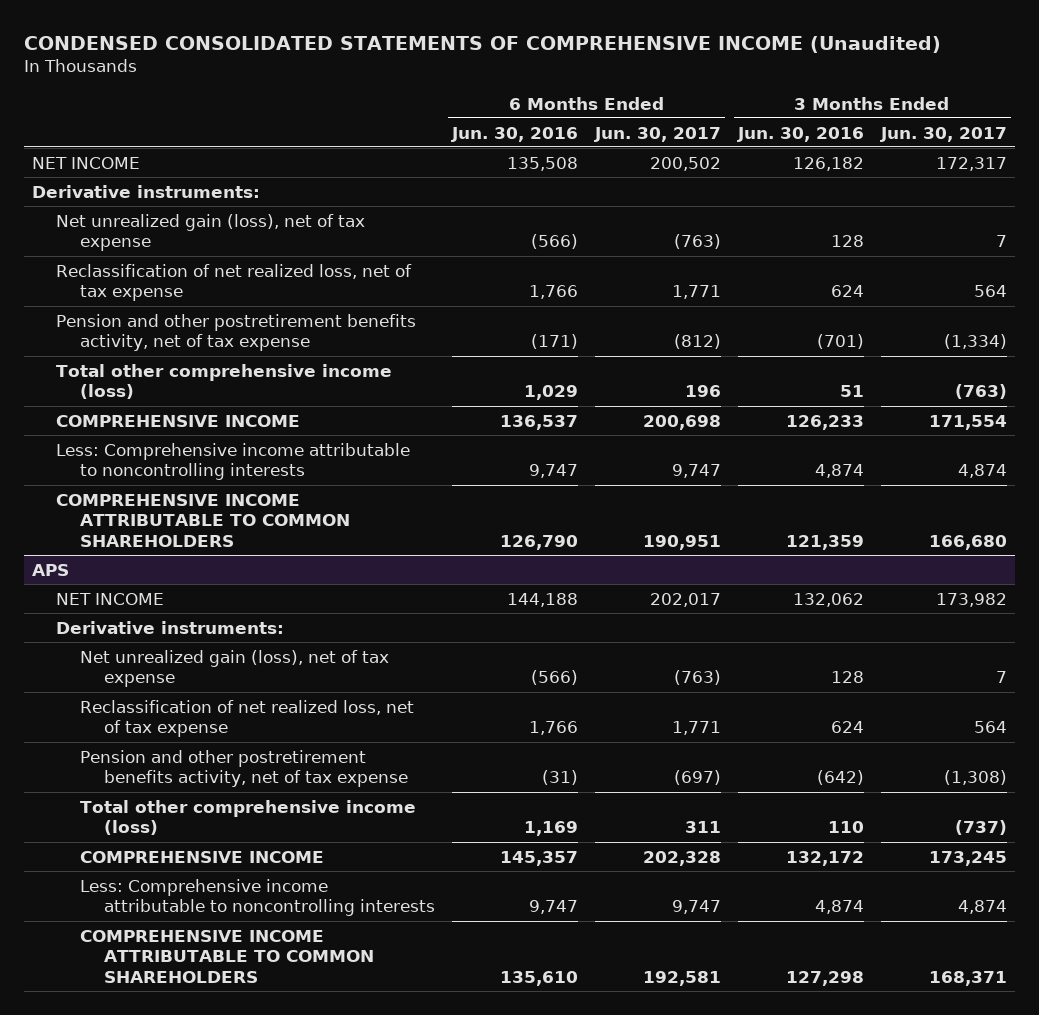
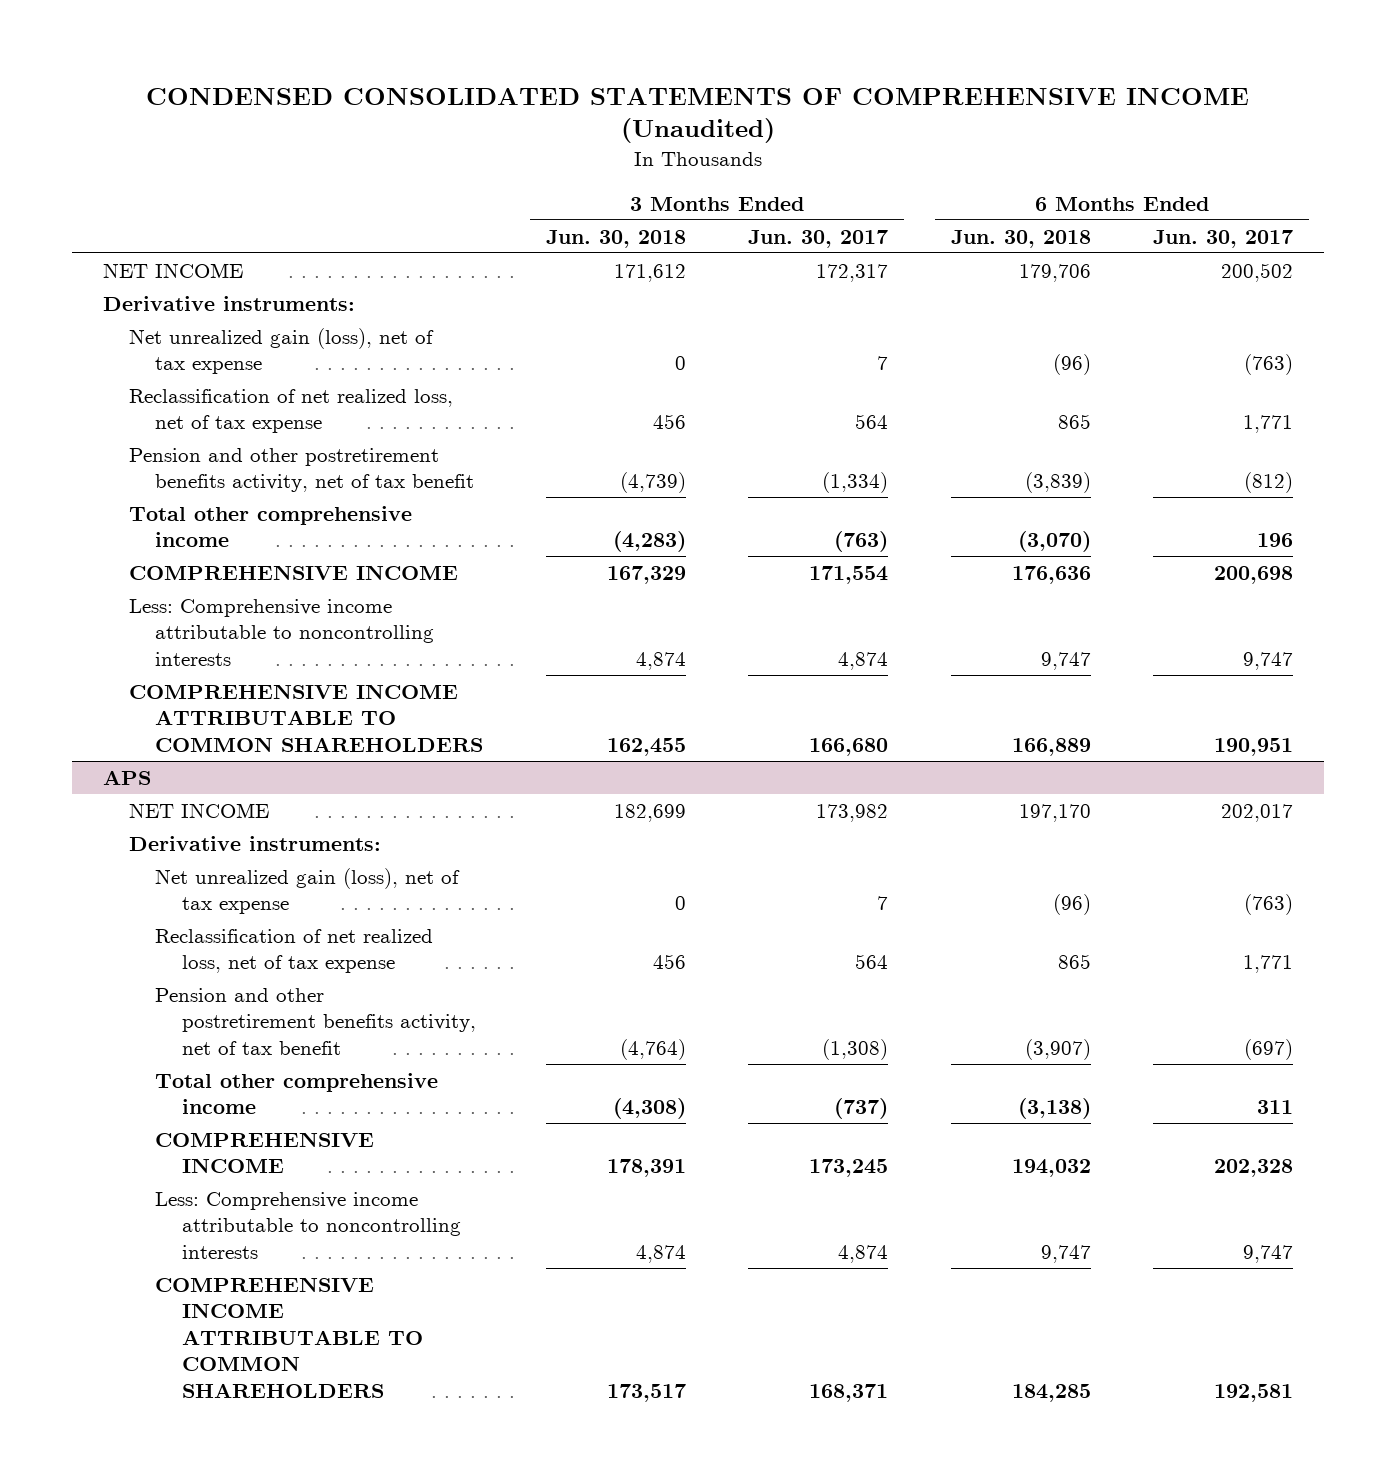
[451,126,579,142] Jun. 30, 2016 -> none
[736,126,864,142] Jun. 30, 2016 -> none
none -> [545,229,686,248] Jun. 30, 2018
none -> [950,229,1091,248] Jun. 30, 2018
[56,313,417,352] Pension and other postretirement benefits activity, net of tax expense -> [129,447,475,493] Pension and other postretirement benefits activity, net of tax benefit
[56,363,393,400] Total other comprehensive income (loss) -> [129,505,413,548] Total other comprehensive income
[80,749,409,788] Pension and other postretirement benefits activity, net of tax expense -> [155,987,476,1055] Pension and other postretirement benefits activity, net of tax benefit
[80,799,417,836] Total other comprehensive income (loss) -> [155,1072,439,1115] Total other comprehensive income

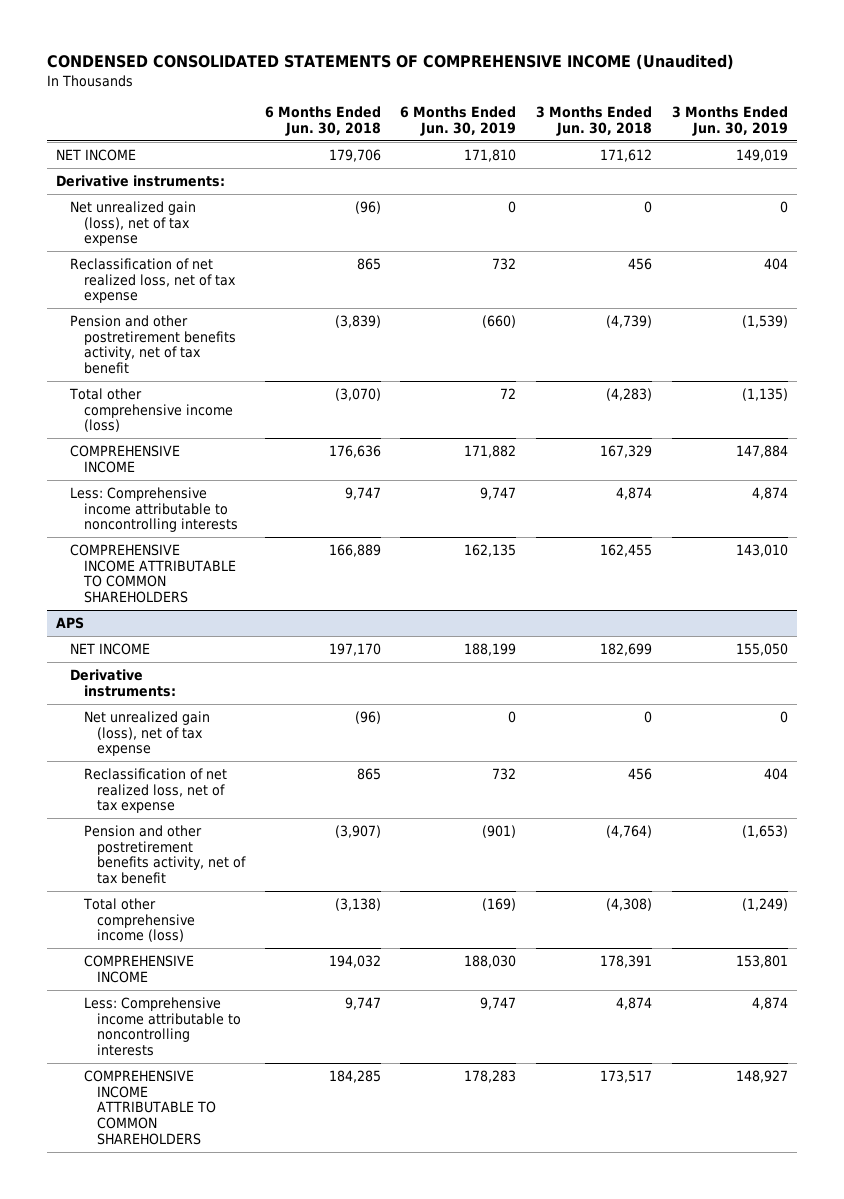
[748,229,889,248] Jun. 30, 2017 -> none
[1153,229,1294,248] Jun. 30, 2017 -> none
none -> [400,105,517,136] 6 Months Ended Jun. 30, 2019
none -> [671,105,788,136] 3 Months Ended Jun. 30, 2019
[129,505,413,548] Total other comprehensive income -> [68,387,233,433] Total other comprehensive income (loss)
[155,1072,439,1115] Total other comprehensive income -> [82,897,196,943] Total other comprehensive income (loss)

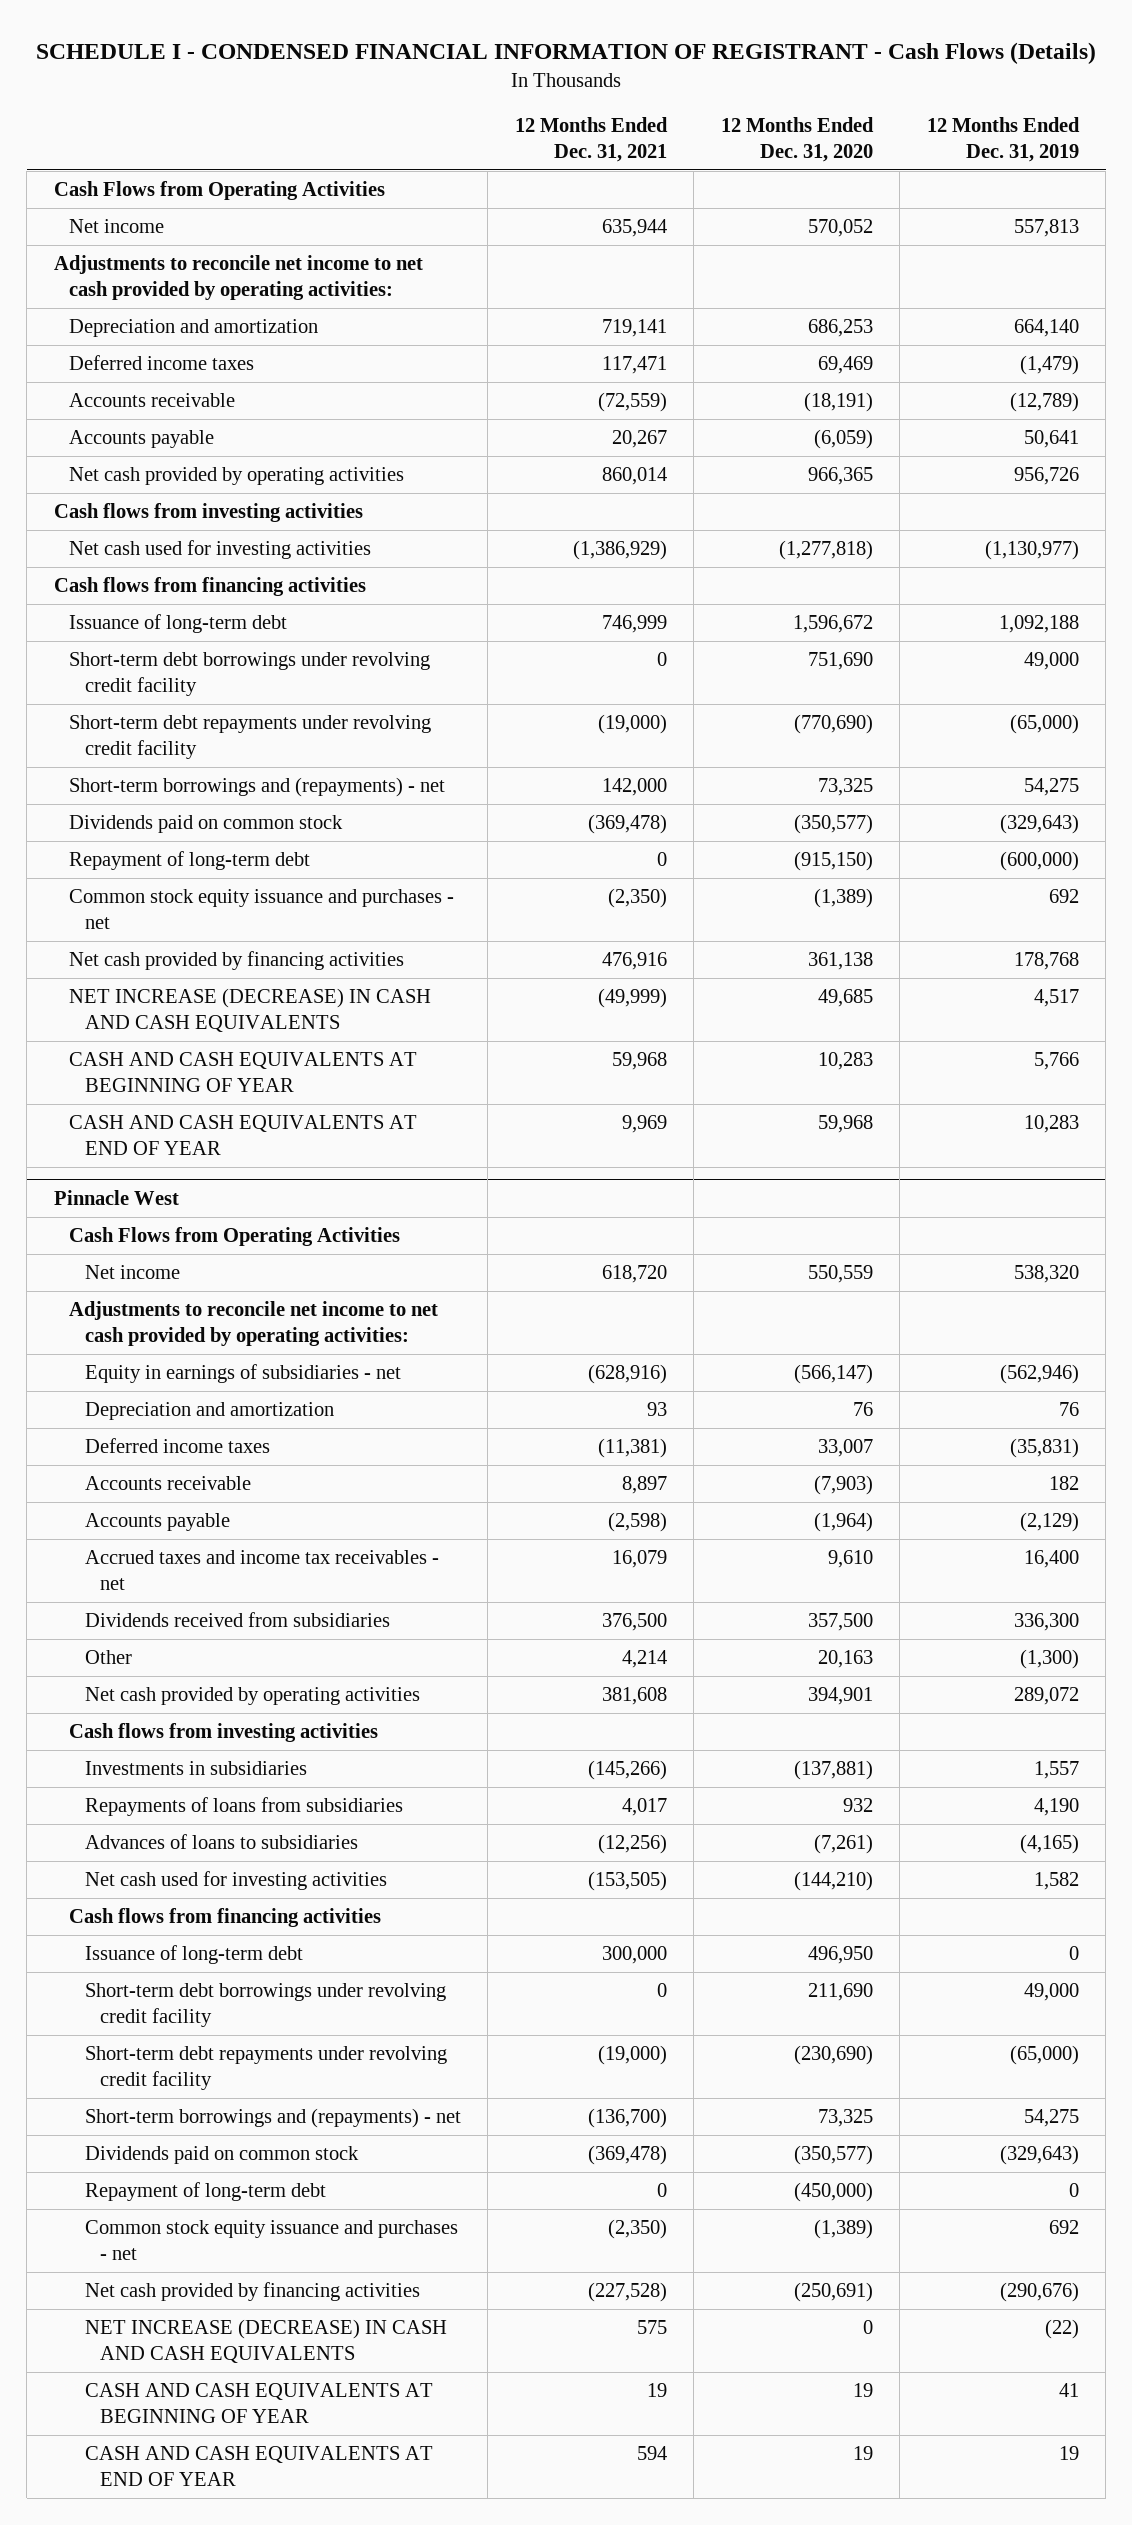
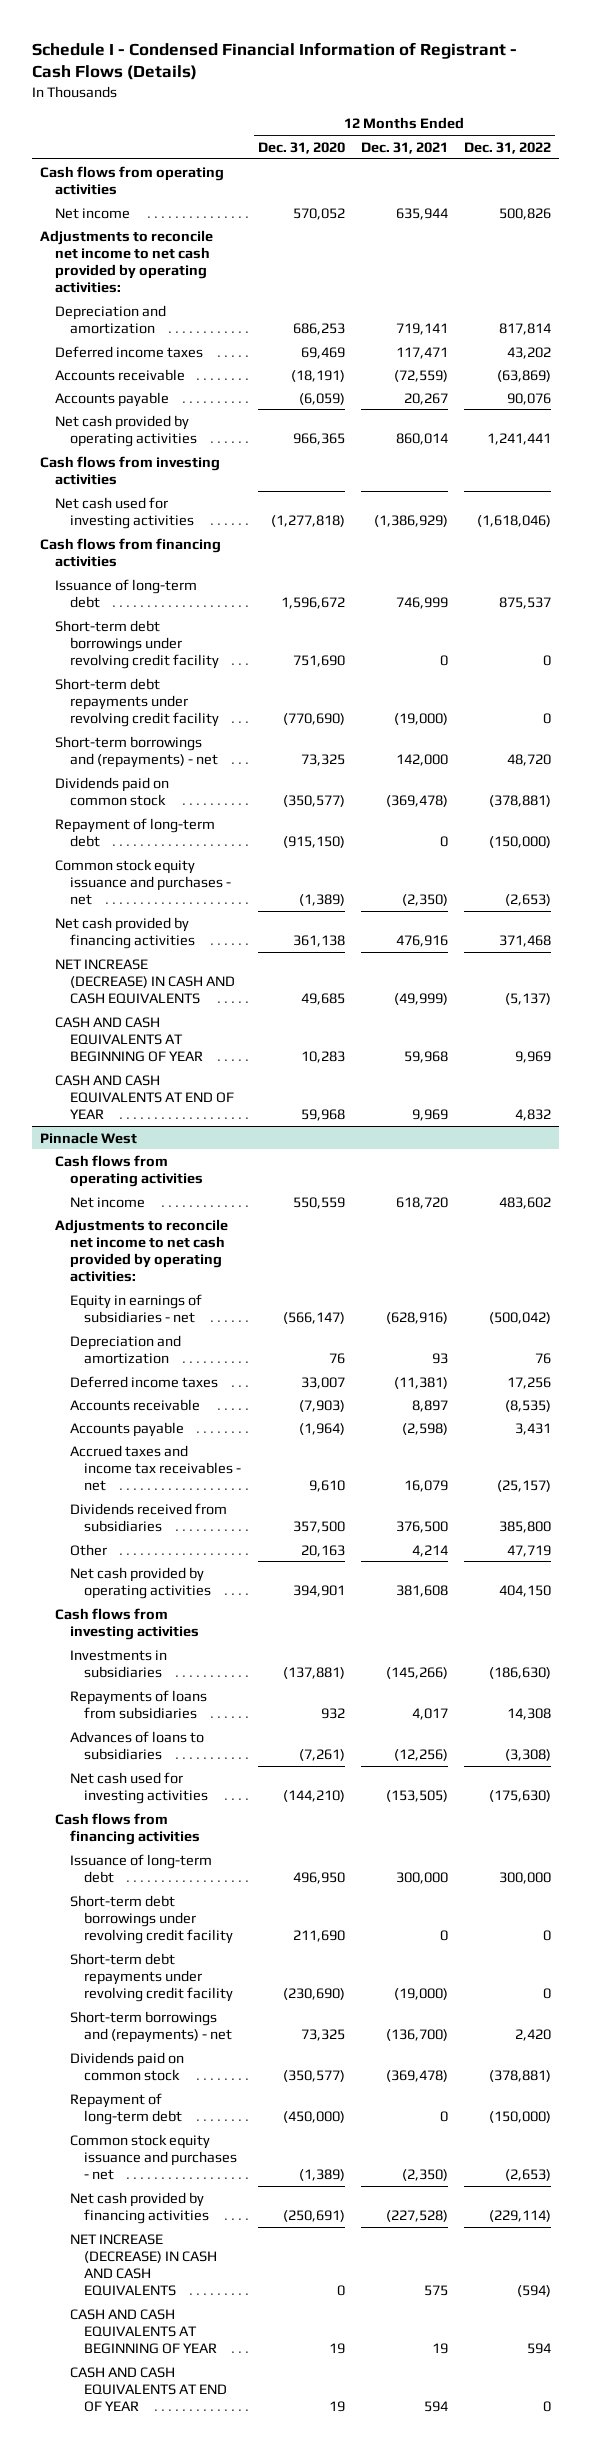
[36,41,1097,64] SCHEDULE I - CONDENSED FINANCIAL INFORMATION OF REGISTRANT - Cash Flows (Details) -> [31,41,517,81] Schedule I - Condensed Financial Information of Registrant - Cash Flows (Details)
[926,117,1080,162] 12 Months Ended Dec. 31, 2019 -> none
none -> [463,141,551,154] Dec. 31, 2022
[53,181,385,201] Cash Flows from Operating Activities -> [39,165,224,195] Cash flows from operating activities
[69,1227,401,1247] Cash Flows from Operating Activities -> [54,1154,203,1187] Cash flows from operating activities

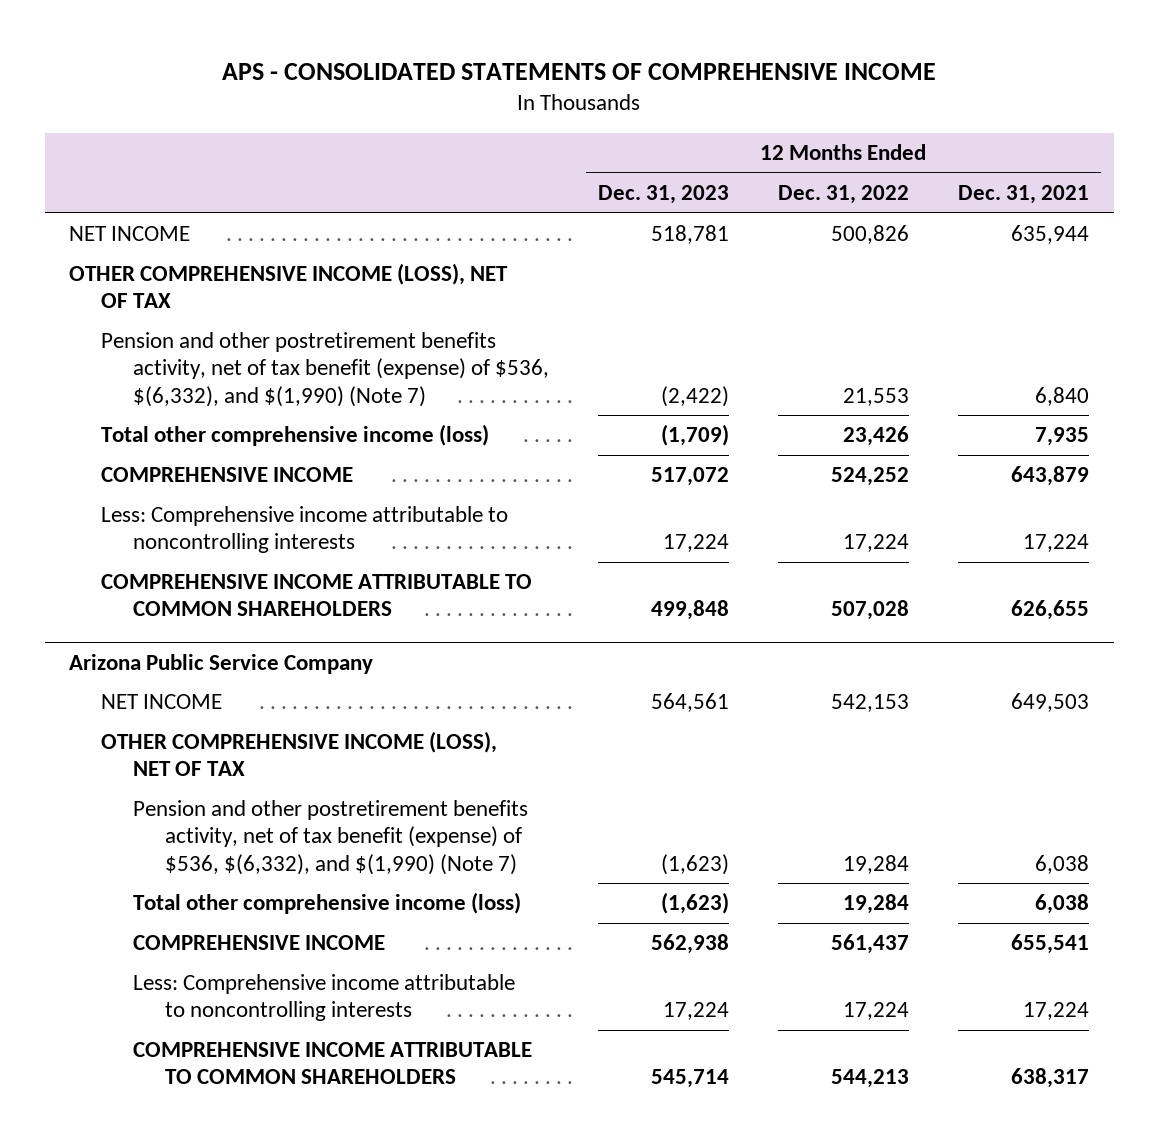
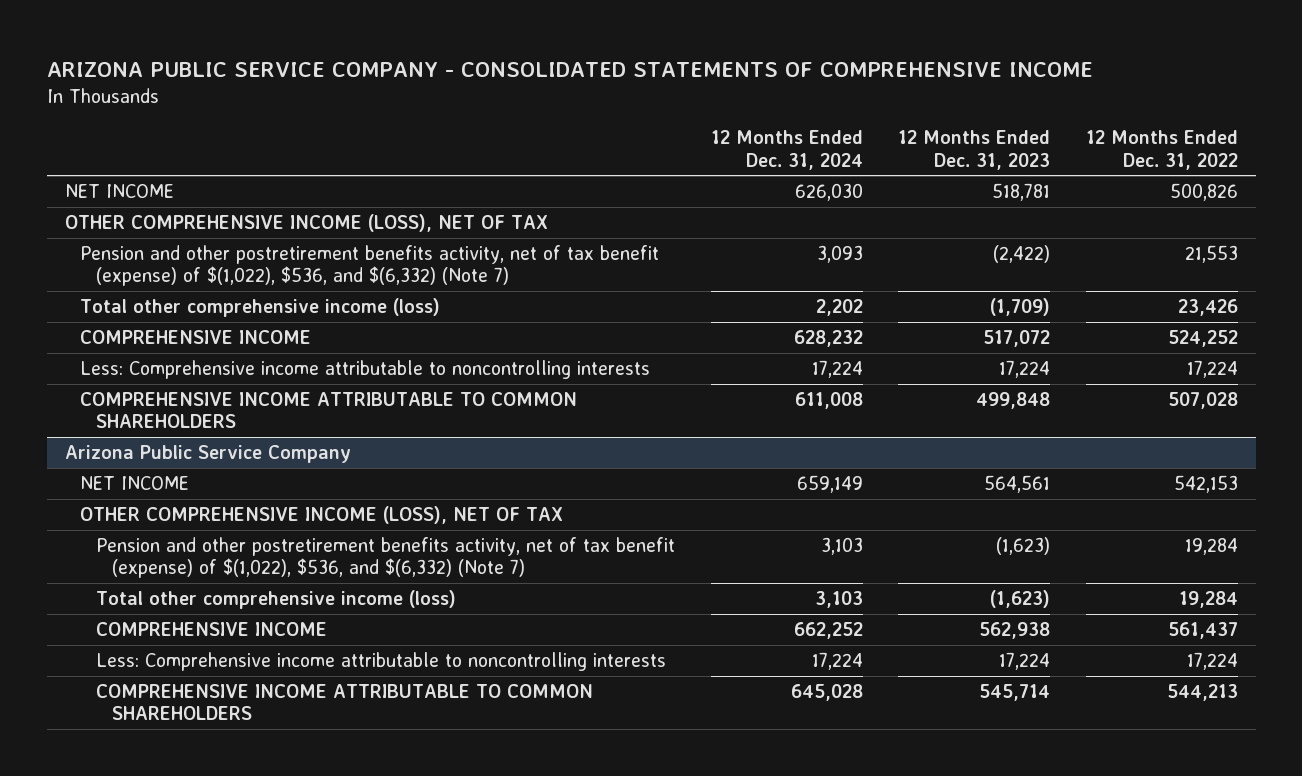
[222,62,937,80] APS - CONSOLIDATED STATEMENTS OF COMPREHENSIVE INCOME -> [46,61,1093,77] ARIZONA PUBLIC SERVICE COMPANY - CONSOLIDATED STATEMENTS OF COMPREHENSIVE INCOME
[958,185,1090,205] Dec. 31, 2021 -> none
none -> [710,130,863,170] 12 Months Ended Dec. 31, 2024
[101,332,549,407] Pension and other postretirement benefits activity, net of tax benefit (expense) of $536, $(6,332), and $(1,990) (Note 7) -> [80,244,660,287] Pension and other postretirement benefits activity, net of tax benefit (expense) of $(1,022), $536, and $(6,332) (Note 7)
[132,800,528,875] Pension and other postretirement benefits activity, net of tax benefit (expense) of $536, $(6,332), and $(1,990) (Note 7) -> [96,536,676,579] Pension and other postretirement benefits activity, net of tax benefit (expense) of $(1,022), $536, and $(6,332) (Note 7)

